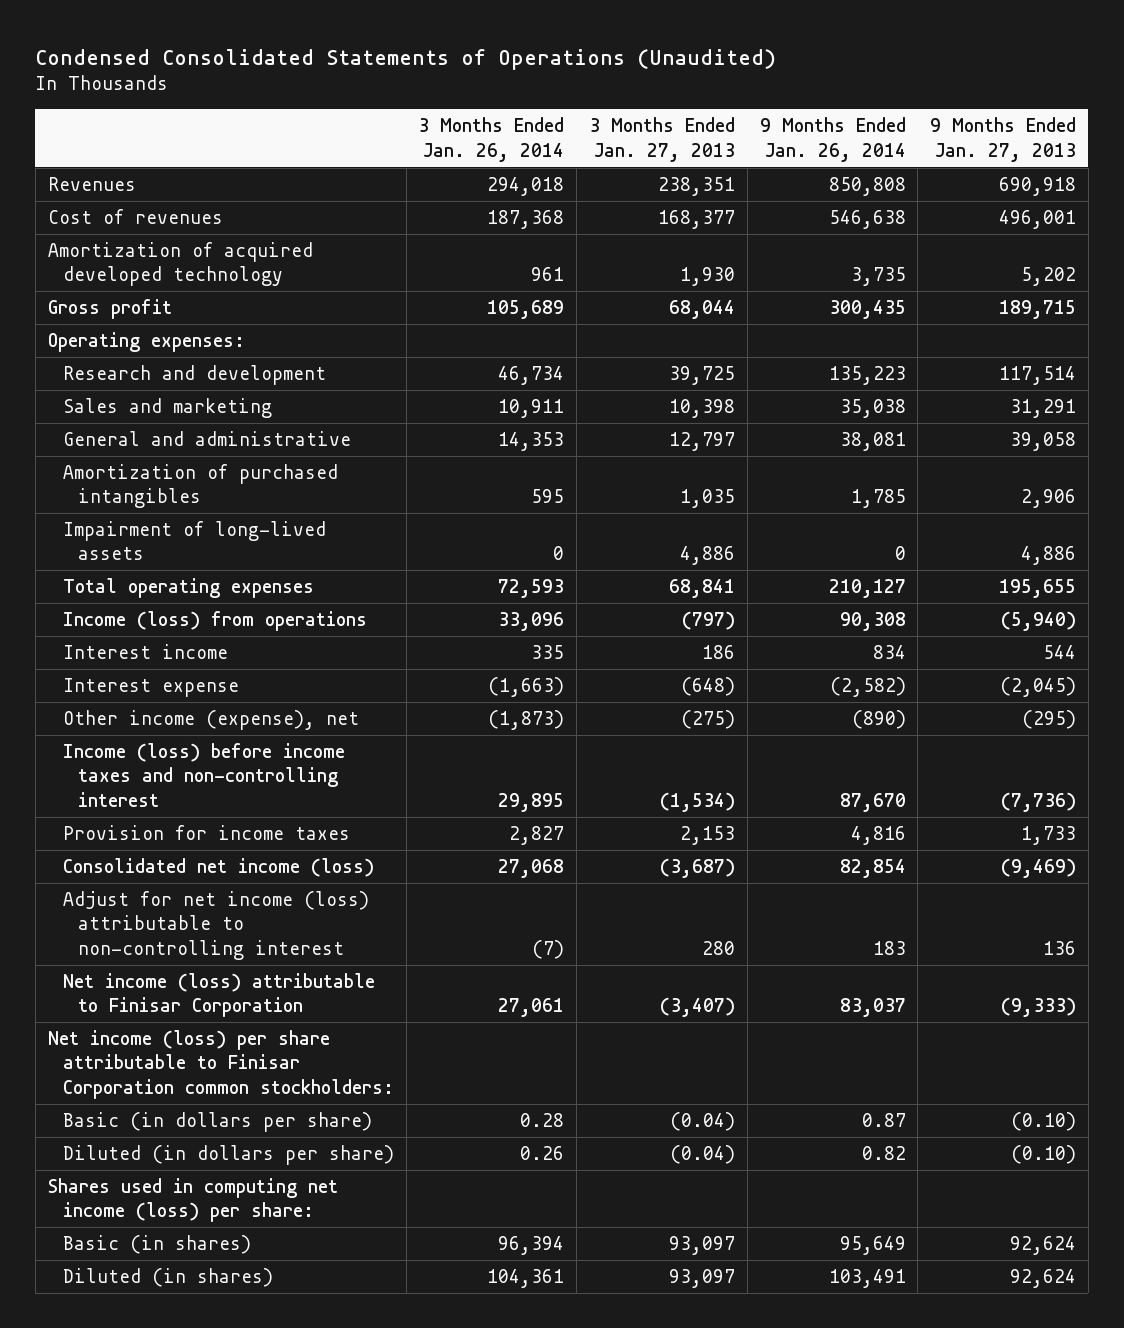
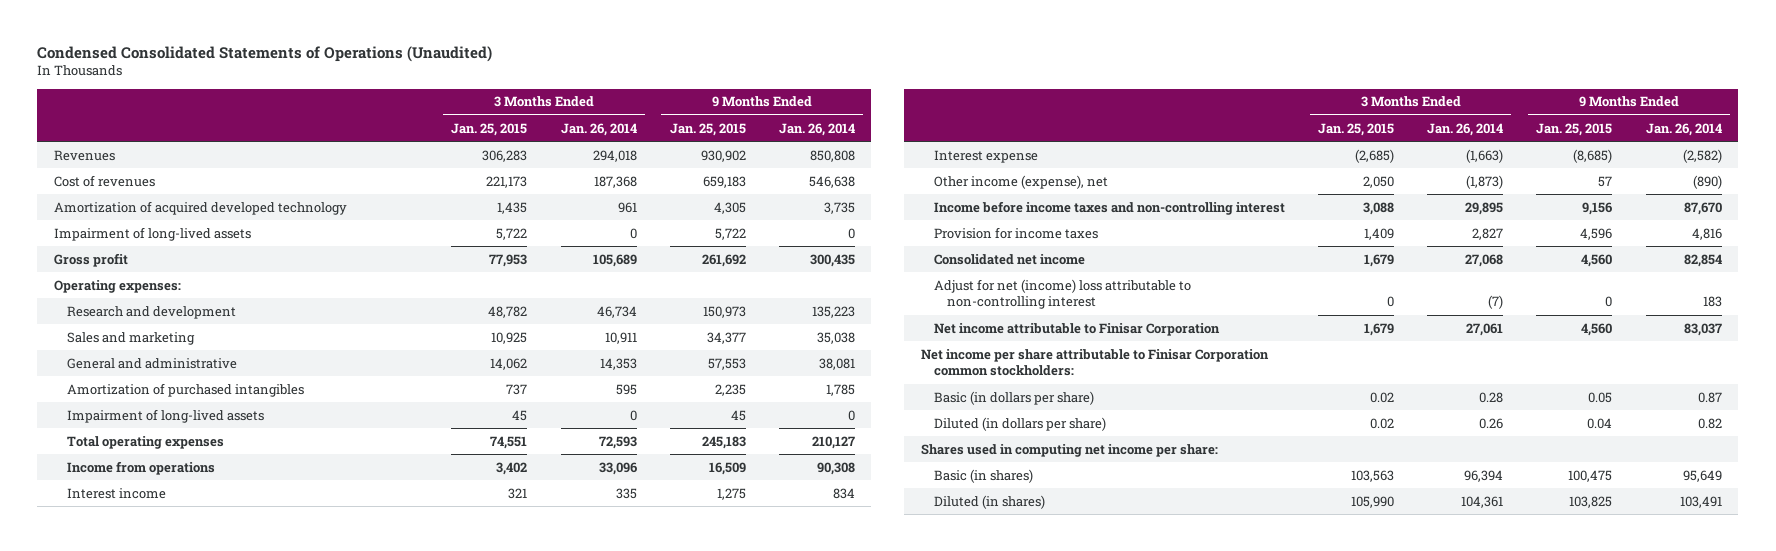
[588,117,735,162] 3 Months Ended Jan. 27, 2013 -> none
[930,117,1077,162] 9 Months Ended Jan. 27, 2013 -> none
none -> [451,122,528,136] Jan. 25, 2015
none -> [669,122,746,136] Jan. 25, 2015
none -> [54,226,252,241] Impairment of long-lived assets
[62,610,367,631] Income (loss) from operations -> [67,460,216,475] Income from operations
[62,742,345,808] Income (loss) before income taxes and non-controlling interest -> [933,200,1285,215] Income before income taxes and non-controlling interest
[62,857,374,877] Consolidated net income (loss) -> [933,253,1085,265] Consolidated net income
[62,890,369,961] Adjust for net income (loss) attributable to non-controlling interest -> [933,278,1191,310] Adjust for net (income) loss attributable to non-controlling interest
[62,972,375,1018] Net income (loss) attributable to Finisar Corporation -> [933,322,1220,336] Net income attributable to Finisar Corporation
[47,1029,394,1100] Net income (loss) per share attributable to Finisar Corporation common stockholders: -> [920,348,1269,377] Net income per share attributable to Finisar Corporation common stockholders:
[47,1177,338,1223] Shares used in computing net income (loss) per share: -> [920,443,1218,457] Shares used in computing net income per share:

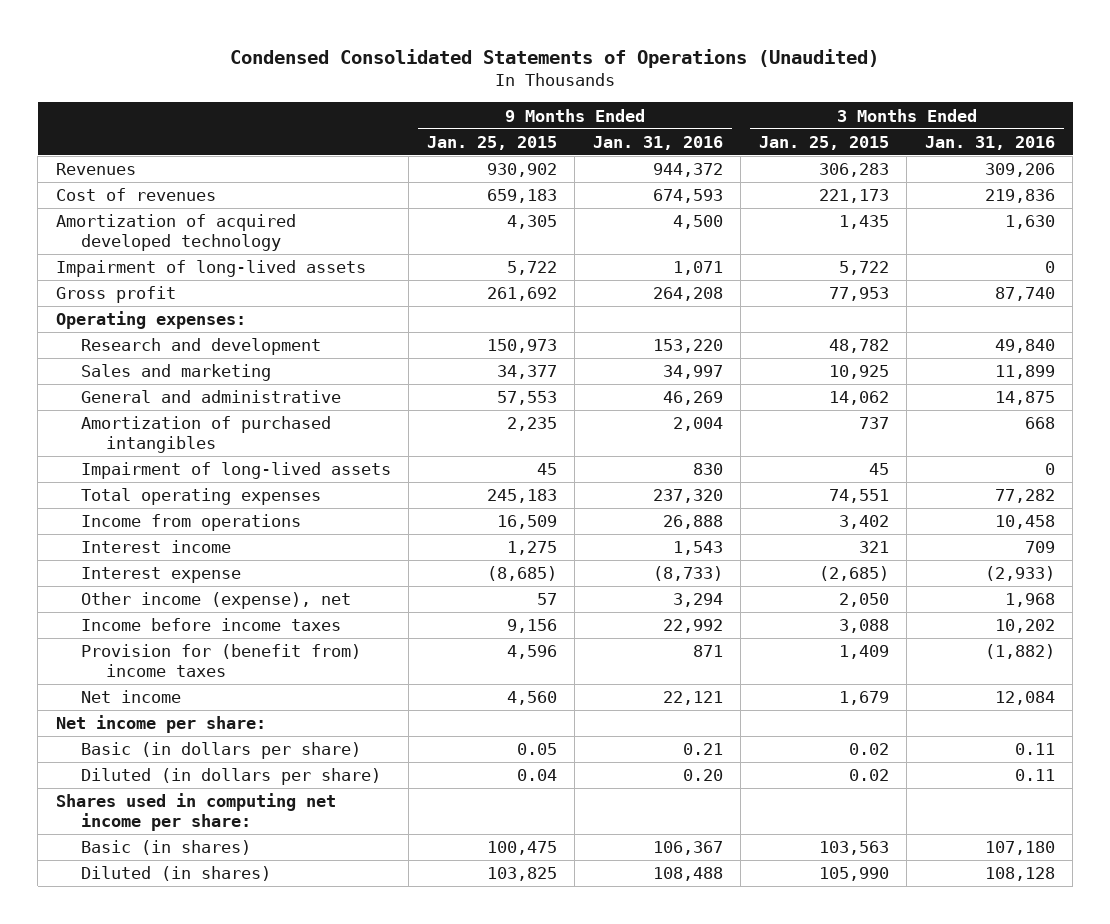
[560,122,637,136] Jan. 26, 2014 -> none
[778,122,855,136] Jan. 26, 2014 -> none
none -> [592,135,723,150] Jan. 31, 2016
none -> [924,135,1055,150] Jan. 31, 2016
[933,253,1085,265] Consolidated net income -> none
[933,278,1191,310] Adjust for net (income) loss attributable to non-controlling interest -> none
[933,200,1285,215] Income before income taxes and non-controlling interest -> [80,618,341,632] Income before income taxes
[933,226,1098,239] Provision for income taxes -> [80,644,361,677] Provision for (benefit from) income taxes
[933,322,1220,336] Net income attributable to Finisar Corporation -> [80,690,181,704] Net income
[920,348,1269,377] Net income per share attributable to Finisar Corporation common stockholders: -> [55,715,266,734] Net income per share:

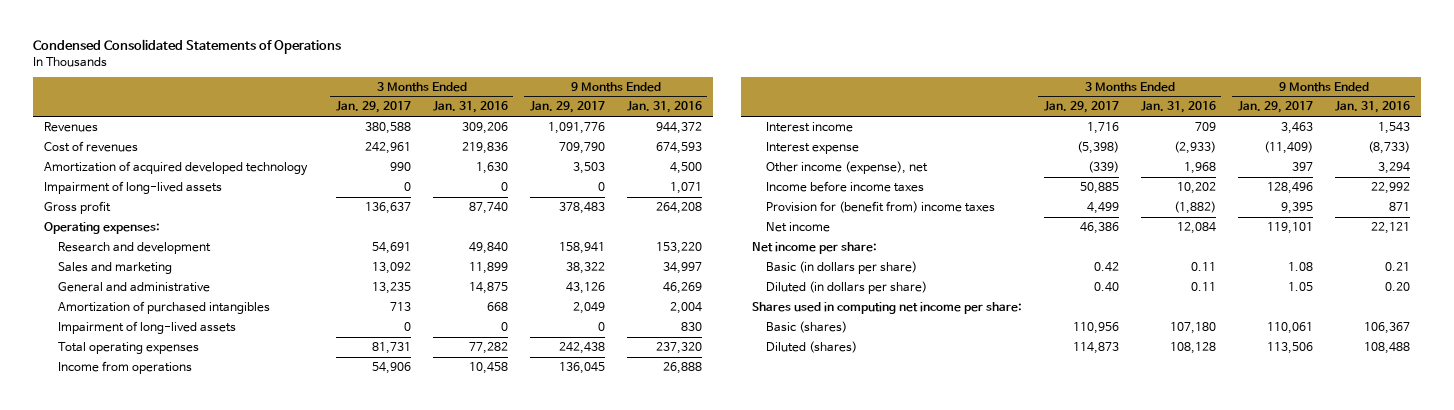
[230,48,880,68] Condensed Consolidated Statements of Operations (Unaudited) -> [32,39,341,55] Condensed Consolidated Statements of Operations
[426,135,557,150] Jan. 25, 2015 -> none
[758,135,889,150] Jan. 25, 2015 -> none
none -> [335,101,411,114] Jan. 29, 2017
none -> [529,101,605,114] Jan. 29, 2017
[80,840,251,856] Basic (in shares) -> [766,320,848,333] Basic (shares)
[80,866,271,882] Diluted (in shares) -> [766,340,858,353] Diluted (shares)

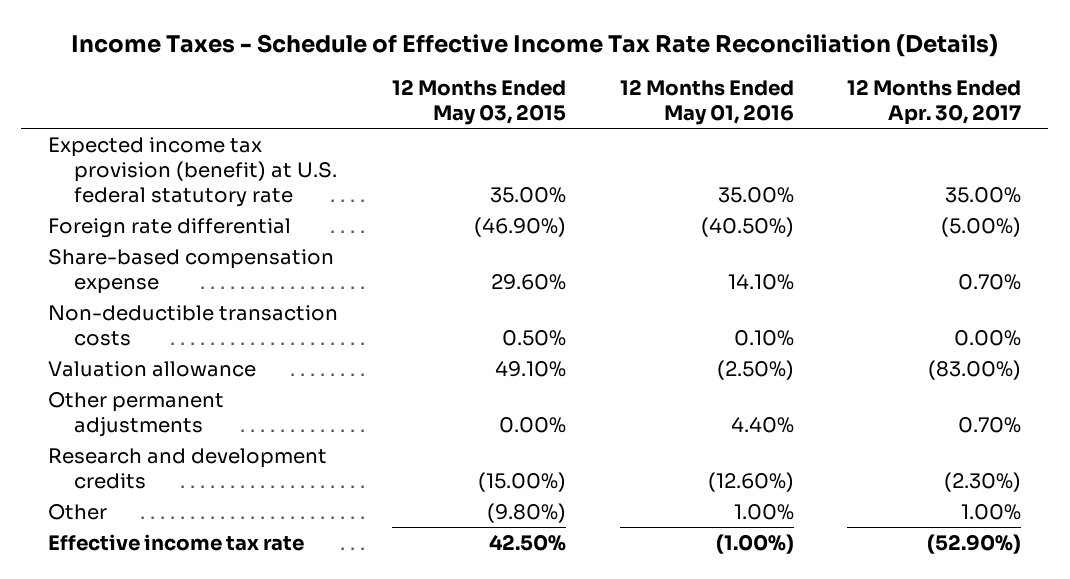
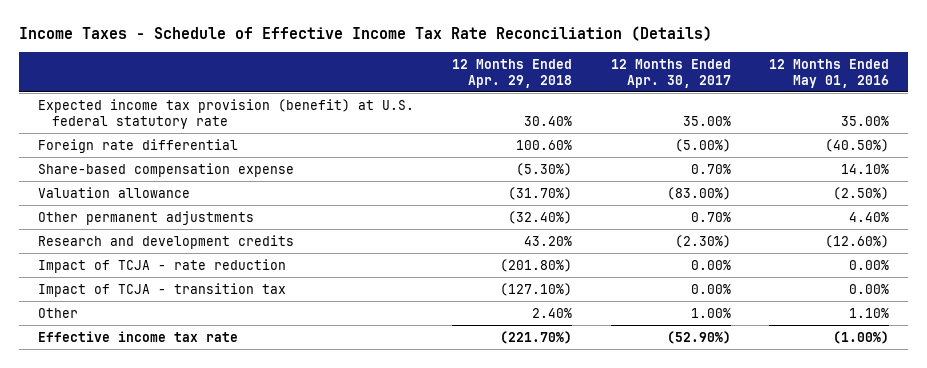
[391,79,566,126] 12 Months Ended May 03, 2015 -> none
none -> [452,58,573,88] 12 Months Ended Apr. 29, 2018
[48,304,339,346] Non-deductible transaction costs -> none
none -> [37,258,286,273] Impact of TCJA - rate reduction
none -> [37,282,286,297] Impact of TCJA - transition tax
[733,503,794,520] 1.00% -> [848,307,889,318] 1.10%

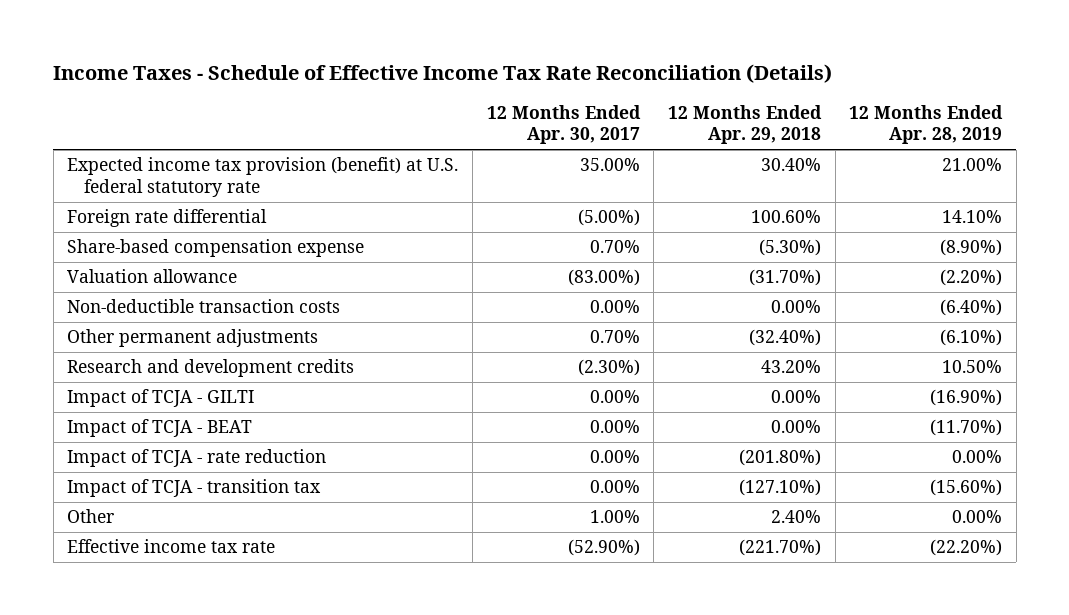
[768,58,889,88] 12 Months Ended May 01, 2016 -> none
none -> [849,105,1004,145] 12 Months Ended Apr. 28, 2019
none -> [67,299,341,314] Non-deductible transaction costs
none -> [67,389,255,408] Impact of TCJA - GILTI
none -> [67,419,253,438] Impact of TCJA - BEAT

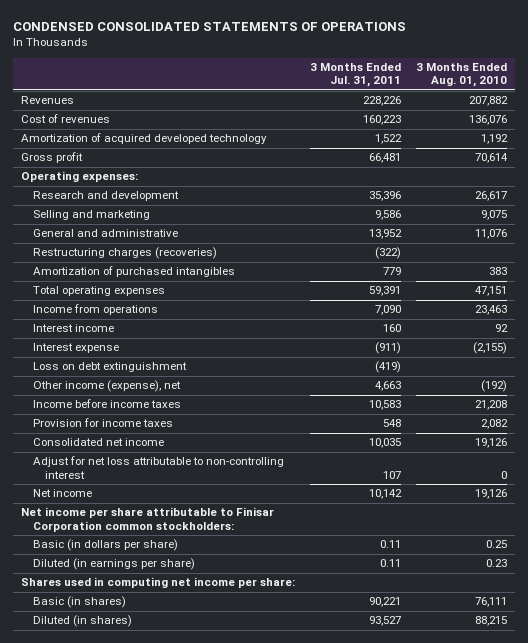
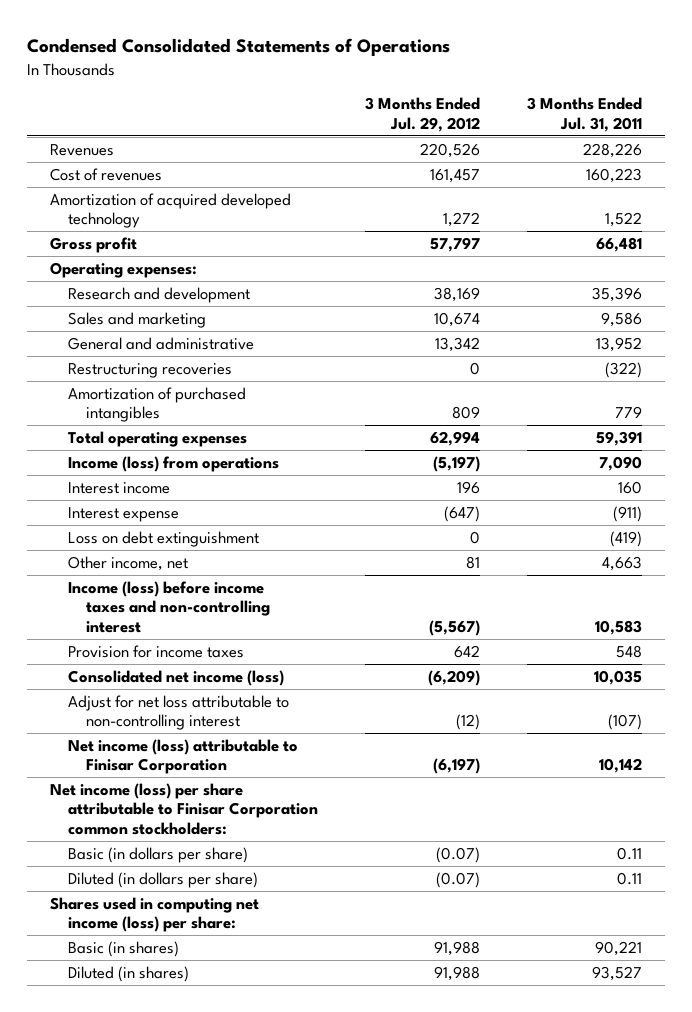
[13,21,407,31] CONDENSED CONSOLIDATED STATEMENTS OF OPERATIONS -> [26,38,450,57] Condensed Consolidated Statements of Operations
[416,63,508,88] 3 Months Ended Aug. 01, 2010 -> none
none -> [364,97,480,132] 3 Months Ended Jul. 29, 2012
[32,210,150,221] Selling and marketing -> [68,312,207,329] Sales and marketing
[32,247,217,260] Restructuring charges (recoveries) -> [68,363,233,379] Restructuring recoveries
[32,304,158,316] Income from operations -> [68,456,280,473] Income (loss) from operations
[32,380,181,393] Other income (expense), net -> [68,556,189,572] Other income, net
[32,399,181,409] Income before income taxes -> [68,581,271,633] Income (loss) before income taxes and non-controlling interest
[32,438,164,447] Consolidated net income -> [68,670,285,687] Consolidated net income (loss)
[382,470,401,479] 107 -> [607,714,642,731] (107)
[32,489,92,498] Net income -> [68,739,299,775] Net income (loss) attributable to Finisar Corporation
[20,507,274,532] Net income per share attributable to Finisar Corporation common stockholders: -> [50,783,319,835] Net income (loss) per share attributable to Finisar Corporation common stockholders:
[32,558,195,571] Diluted (in earnings per share) -> [68,872,259,889] Diluted (in dollars per share)
[20,577,295,589] Shares used in computing net income per share: -> [50,897,260,933] Shares used in computing net income (loss) per share:

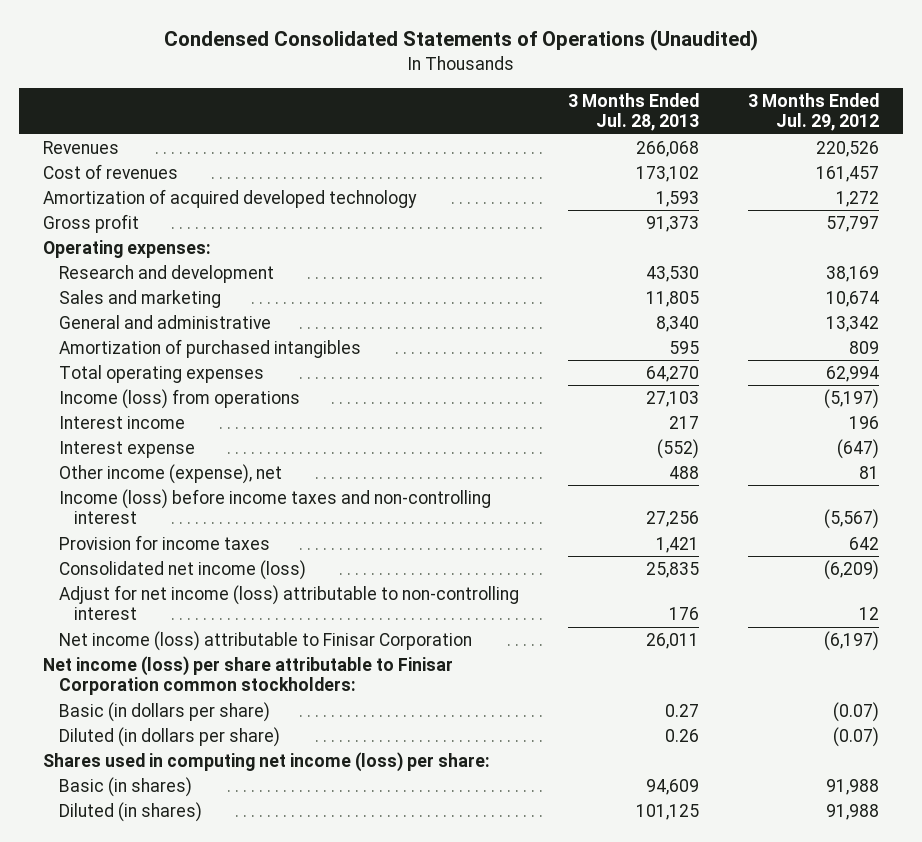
[26,38,450,57] Condensed Consolidated Statements of Operations -> [164,29,759,52] Condensed Consolidated Statements of Operations (Unaudited)
[526,97,642,132] 3 Months Ended Jul. 31, 2011 -> none
none -> [567,92,699,132] 3 Months Ended Jul. 28, 2013
[68,363,233,379] Restructuring recoveries -> none
[68,531,260,548] Loss on debt extinguishment -> none
[68,556,189,572] Other income, net -> [58,463,282,484] Other income (expense), net
[68,695,290,731] Adjust for net loss attributable to non-controlling interest -> [58,584,519,621] Adjust for net income (loss) attributable to non-controlling interest
[455,714,480,731] (12) -> [858,607,879,621] 12

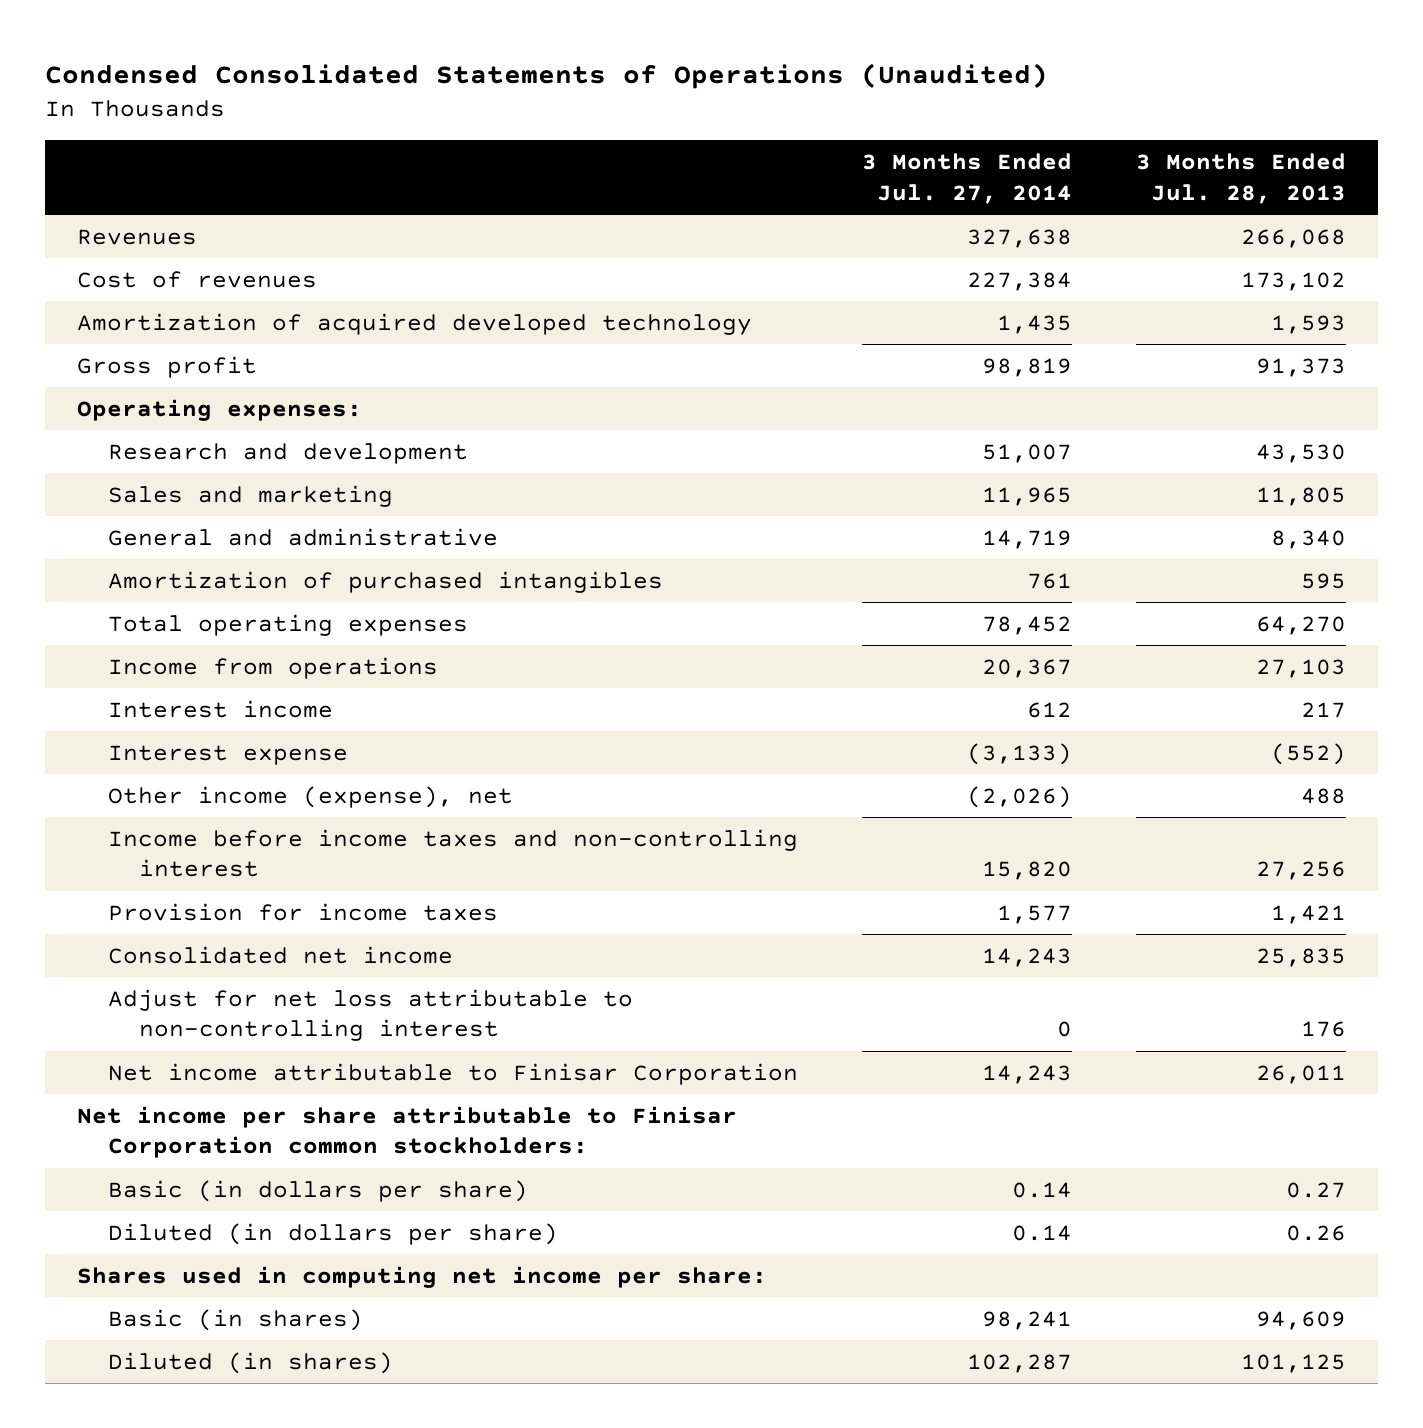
[747,92,879,132] 3 Months Ended Jul. 29, 2012 -> none
none -> [861,153,1072,204] 3 Months Ended Jul. 27, 2014
[58,388,300,409] Income (loss) from operations -> [107,656,438,679] Income from operations
[58,488,491,525] Income (loss) before income taxes and non-controlling interest -> [107,828,798,878] Income before income taxes and non-controlling interest
[58,559,306,580] Consolidated net income (loss) -> [107,945,453,964] Consolidated net income
[58,584,519,621] Adjust for net income (loss) attributable to non-controlling interest -> [107,988,633,1042] Adjust for net loss attributable to non-controlling interest
[58,630,472,651] Net income (loss) attributable to Finisar Corporation -> [107,1062,798,1085] Net income attributable to Finisar Corporation
[43,655,454,696] Net income (loss) per share attributable to Finisar Corporation common stockholders: -> [77,1105,738,1159] Net income per share attributable to Finisar Corporation common stockholders:
[43,751,491,772] Shares used in computing net income (loss) per share: -> [77,1265,768,1288] Shares used in computing net income per share:

